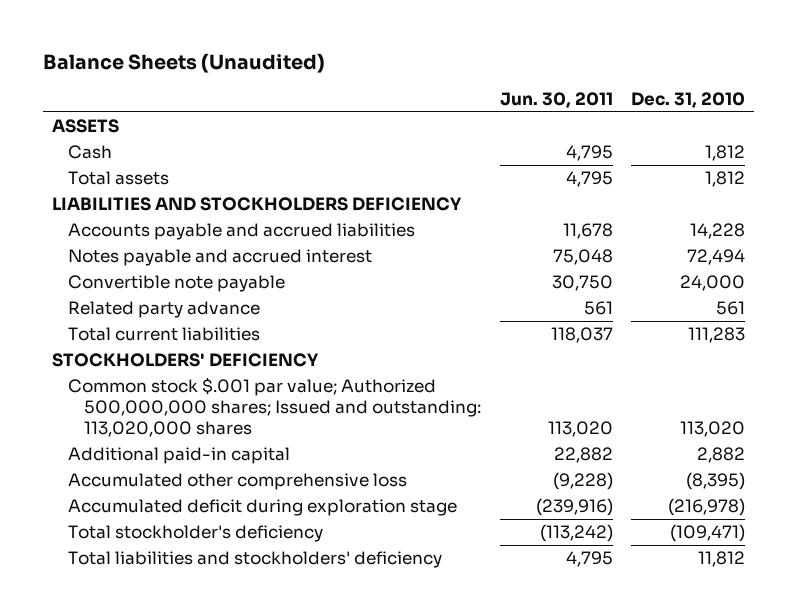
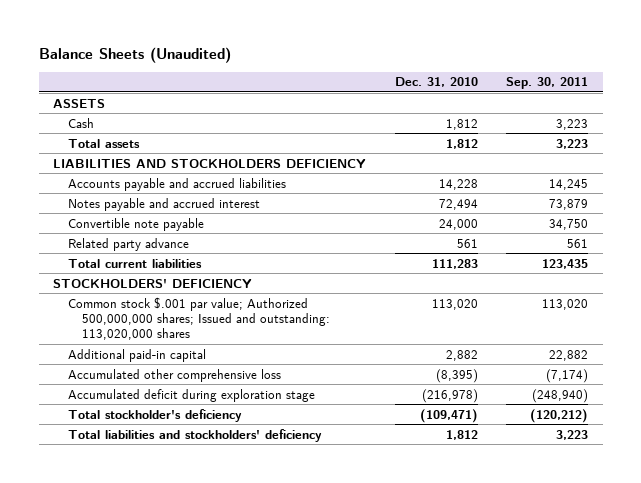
[499,92,613,109] Jun. 30, 2011 -> none
none -> [506,77,589,90] Sep. 30, 2011
[697,551,745,568] 11,812 -> [445,429,478,440] 1,812

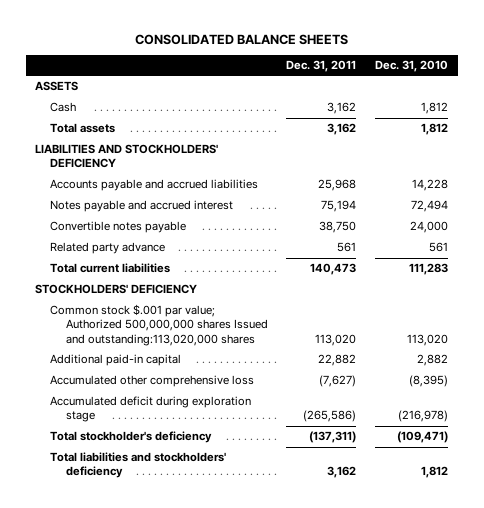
[38,46,231,63] Balance Sheets (Unaudited) -> [134,33,348,45] CONSOLIDATED BALANCE SHEETS
[506,77,589,90] Sep. 30, 2011 -> none
none -> [286,60,357,73] Dec. 31, 2011
[52,158,366,168] LIABILITIES AND STOCKHOLDERS DEFICIENCY -> [35,144,219,169] LIABILITIES AND STOCKHOLDERS' DEFICIENCY
[67,217,204,231] Convertible note payable -> [50,221,187,234] Convertible notes payable
[67,296,331,341] Common stock $.001 par value; Authorized 500,000,000 shares; Issued and outstanding: 113,020,000 shares -> [50,304,268,346] Common stock $.001 par value; Authorized 500,000,000 shares Issued and outstanding:113,020,000 shares

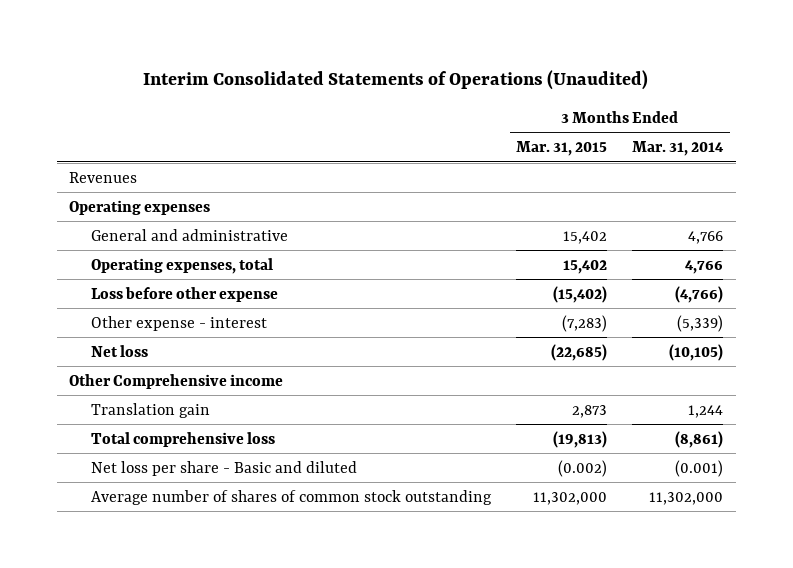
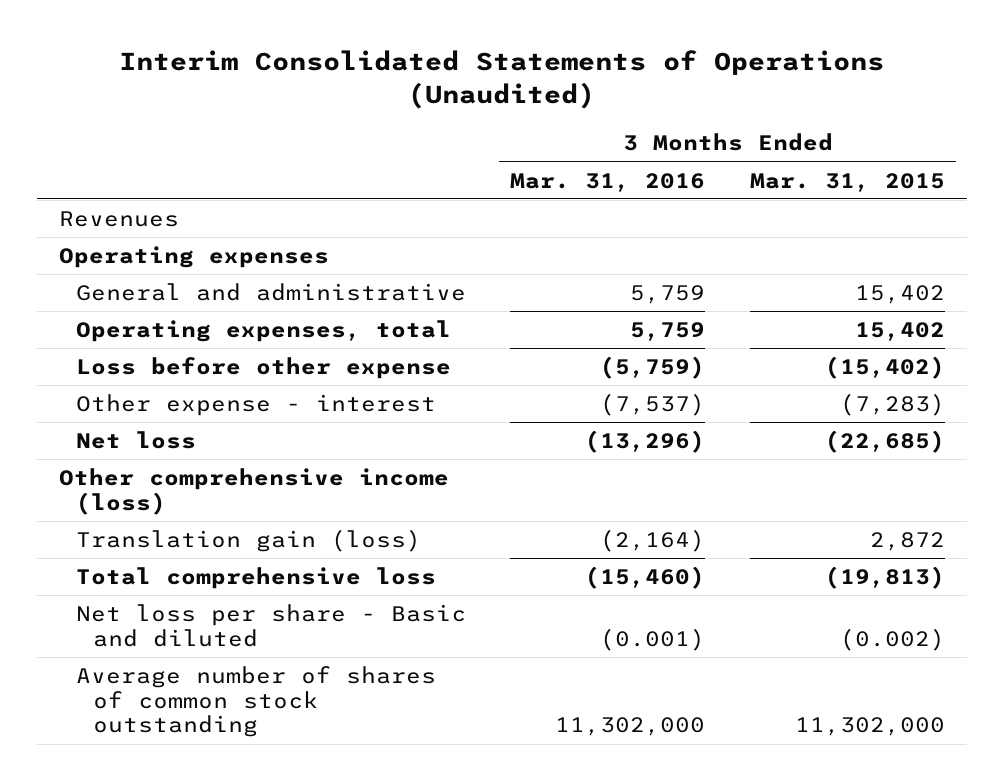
[632,141,725,157] Mar. 31, 2014 -> none
none -> [510,172,706,192] Mar. 31, 2016
[69,373,284,389] Other Comprehensive income -> [59,468,450,515] Other comprehensive income (loss)
[91,402,211,418] Translation gain -> [76,529,422,553] Translation gain (loss)
[572,404,608,418] 2,873 -> [869,532,945,552] 2,872

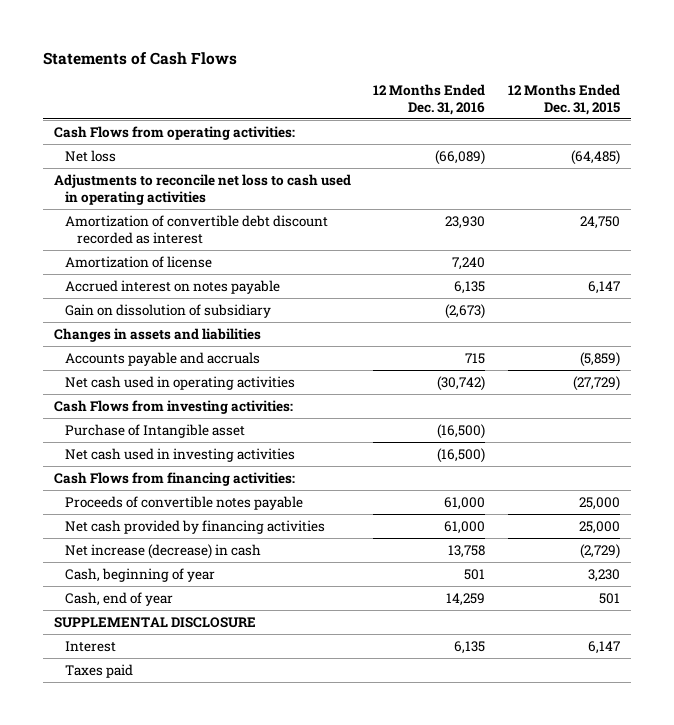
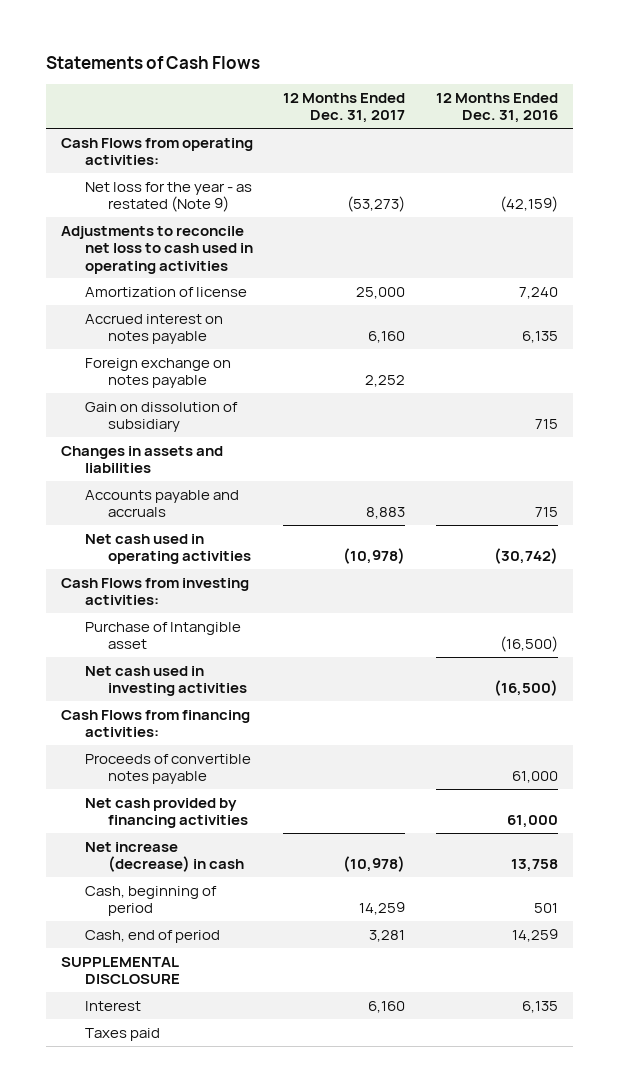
[507,83,620,115] 12 Months Ended Dec. 31, 2015 -> none
none -> [283,92,406,124] 12 Months Ended Dec. 31, 2017
[65,150,117,163] Net loss -> [84,181,252,213] Net loss for the year - as restated (Note 9)
[435,150,486,166] (66,089) -> [499,196,558,213] (42,159)
[65,215,329,244] Amortization of convertible debt discount recorded as interest -> none
none -> [84,357,231,389] Foreign exchange on notes payable
[445,304,486,320] (2,673) -> [534,419,558,430] 715
[65,568,216,583] Cash, beginning of year -> [84,885,217,917] Cash, beginning of period
[65,592,174,607] Cash, end of year -> [84,929,220,943] Cash, end of period

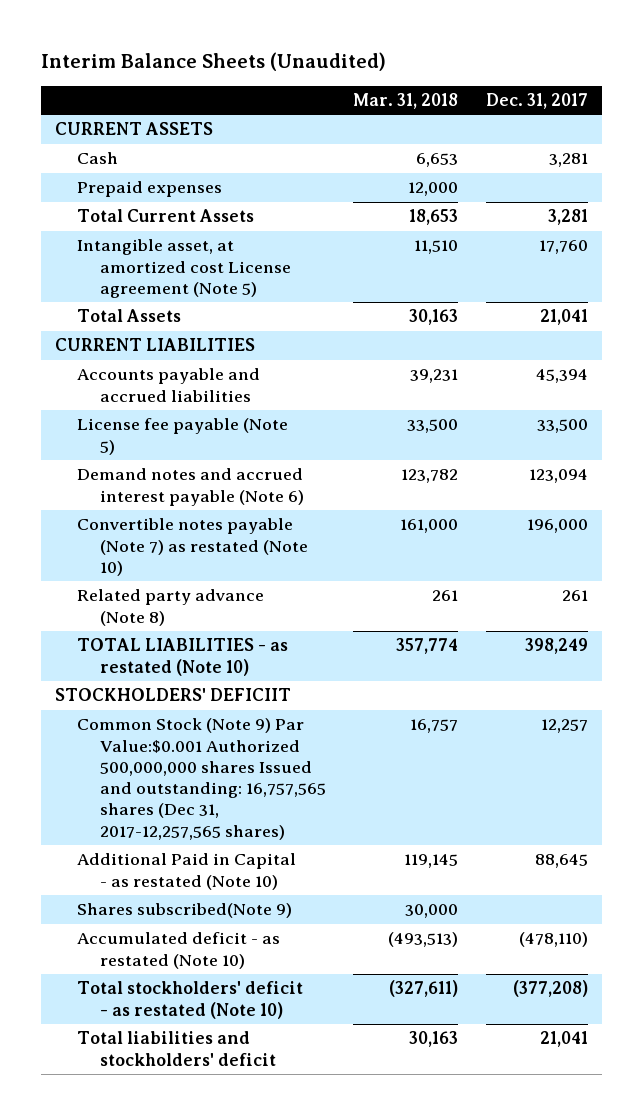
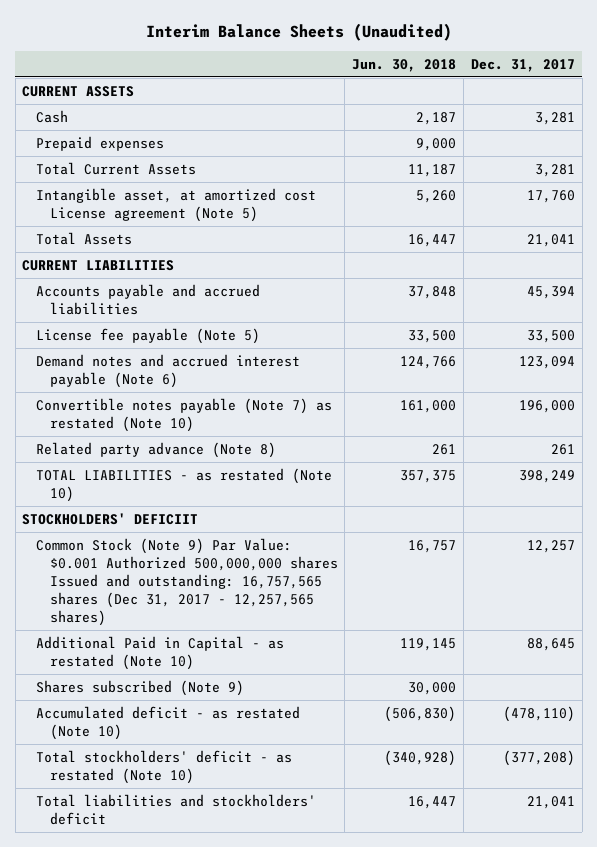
[353,93,459,110] Mar. 31, 2018 -> none
none -> [352,58,457,72] Jun. 30, 2018
[77,718,326,840] Common Stock (Note 9) Par Value:$0.001 Authorized 500,000,000 shares Issued and outstanding: 16,757,565 shares (Dec 31, 2017-12,257,565 shares) -> [36,537,338,627] Common Stock (Note 9) Par Value: $0.001 Authorized 500,000,000 shares Issued and outstanding: 16,757,565 shares (Dec 31, 2017 - 12,257,565 shares)
[77,903,293,919] Shares subscribed(Note 9) -> [36,679,245,696] Shares subscribed (Note 9)

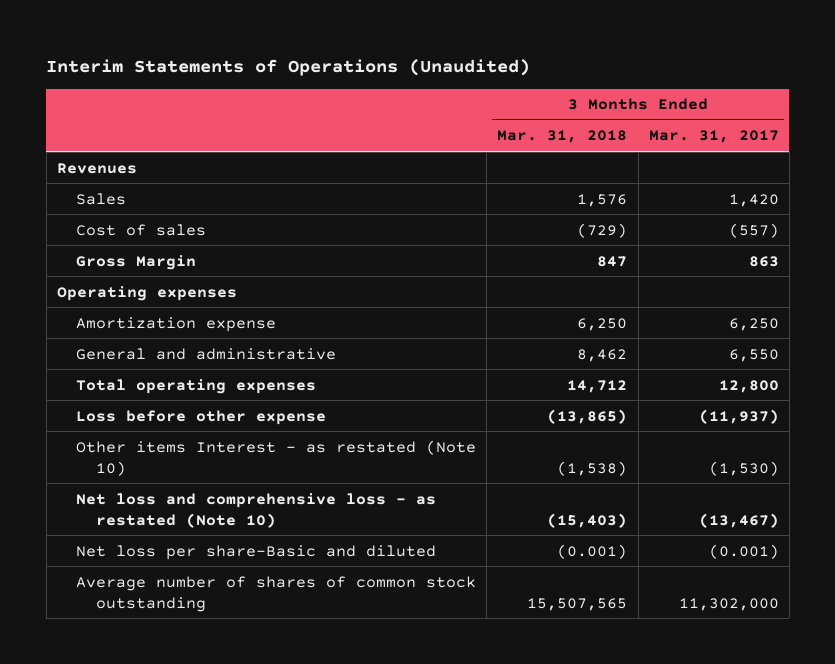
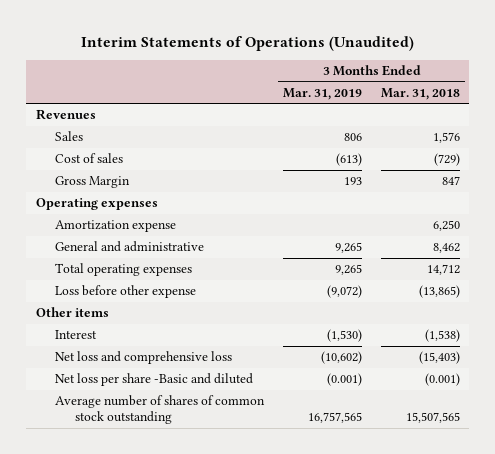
[648,130,779,144] Mar. 31, 2017 -> none
none -> [283,87,363,100] Mar. 31, 2019
none -> [35,307,109,318] Other items
[76,439,477,476] Other items Interest - as restated (Note 10) -> [55,330,98,340] Interest
[76,492,437,528] Net loss and comprehensive loss - as restated (Note 10) -> [55,351,233,365] Net loss and comprehensive loss
[76,544,437,560] Net loss per share-Basic and diluted -> [55,373,254,387] Net loss per share -Basic and diluted

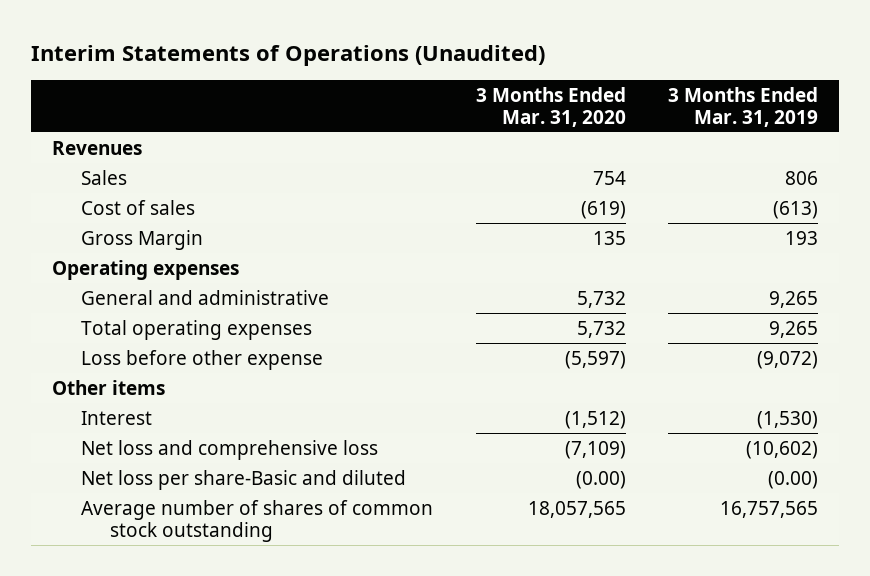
[380,87,460,100] Mar. 31, 2018 -> none
none -> [475,86,626,127] 3 Months Ended Mar. 31, 2020
[55,220,177,233] Amortization expense -> none
[55,373,254,387] Net loss per share -Basic and diluted -> [81,469,407,490] Net loss per share-Basic and diluted
[327,373,363,387] (0.001) -> [768,470,819,489] (0.00)

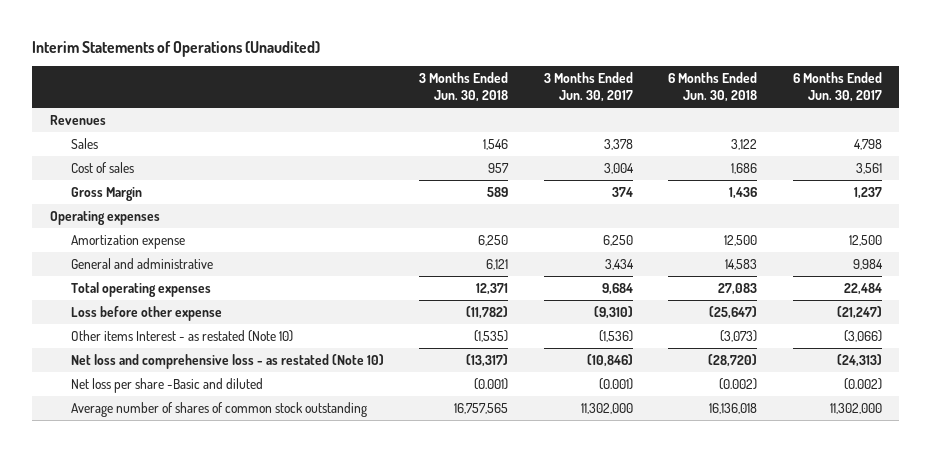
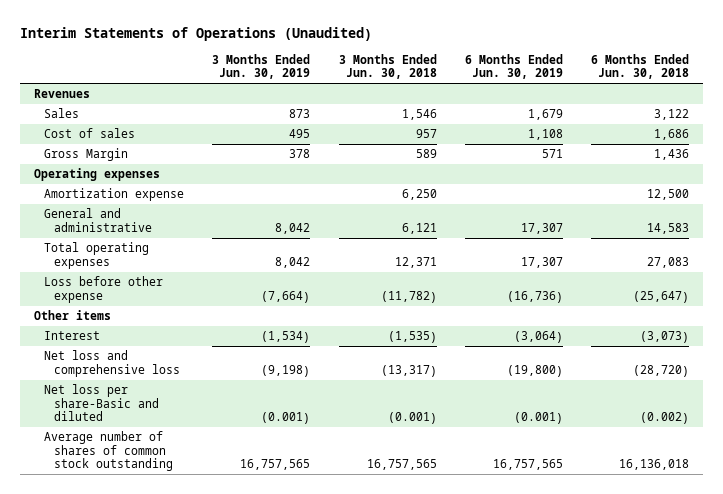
[543,72,633,103] 3 Months Ended Jun. 30, 2017 -> none
[792,72,882,103] 6 Months Ended Jun. 30, 2017 -> none
none -> [212,54,311,80] 3 Months Ended Jun. 30, 2019
none -> [464,54,563,80] 6 Months Ended Jun. 30, 2019
none -> [34,310,112,321] Other items
[70,329,293,342] Other items Interest - as restated (Note 10) -> [44,331,101,341] Interest
[70,353,384,369] Net loss and comprehensive loss - as restated (Note 10) -> [44,350,181,377] Net loss and comprehensive loss
[70,377,263,393] Net loss per share -Basic and diluted -> [44,384,160,422] Net loss per share-Basic and diluted

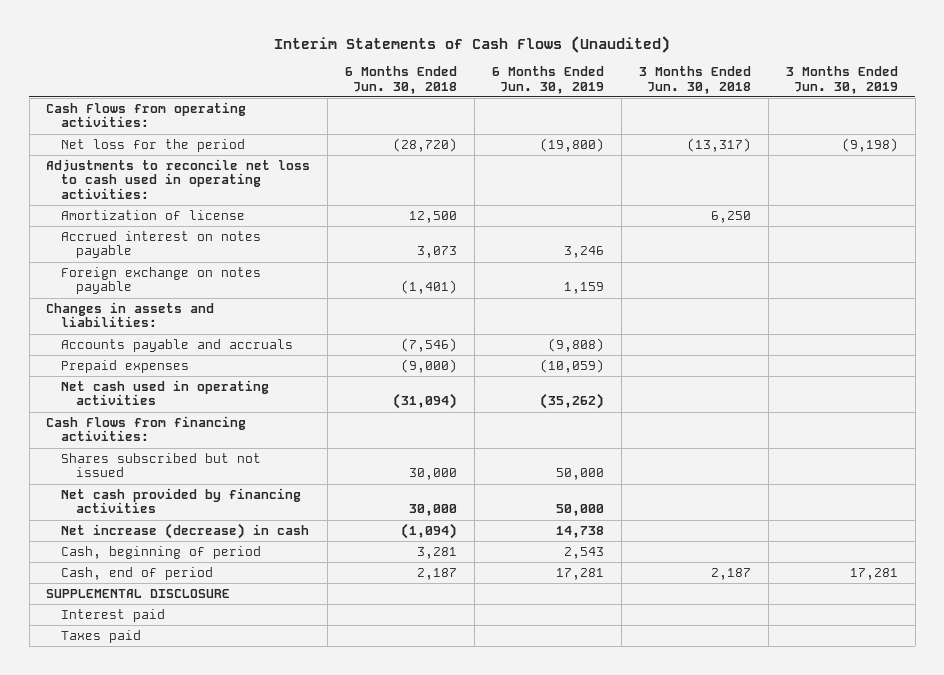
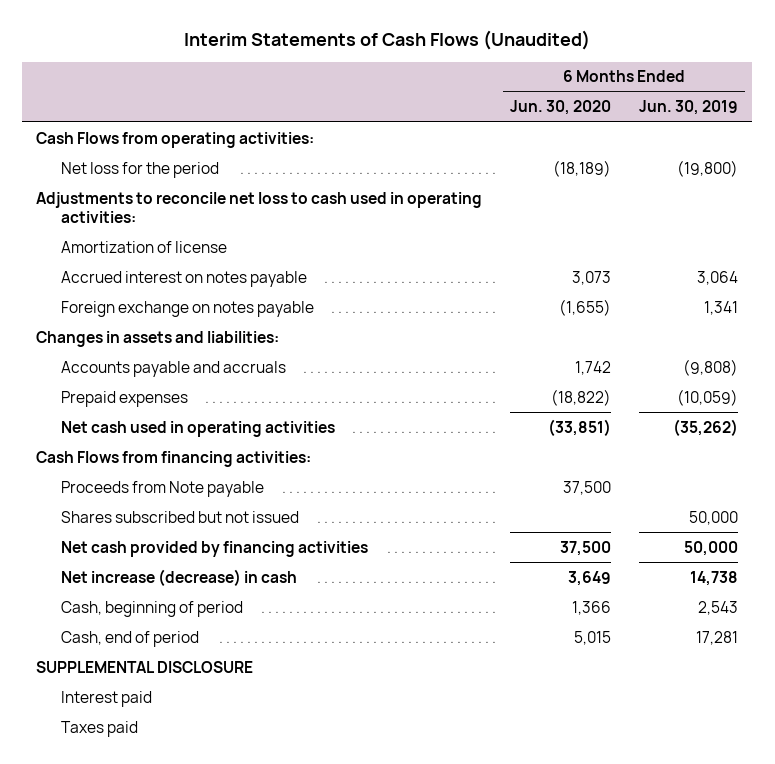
[345,66,458,94] 6 Months Ended Jun. 30, 2018 -> none
[638,66,751,94] 3 Months Ended Jun. 30, 2018 -> none
[785,66,898,94] 3 Months Ended Jun. 30, 2019 -> none
none -> [510,100,612,116] Jun. 30, 2020
[564,246,605,259] 3,246 -> [697,270,739,285] 3,064
[564,282,605,295] 1,159 -> [704,300,739,315] 1,341
none -> [60,480,264,497] Proceeds from Note payable

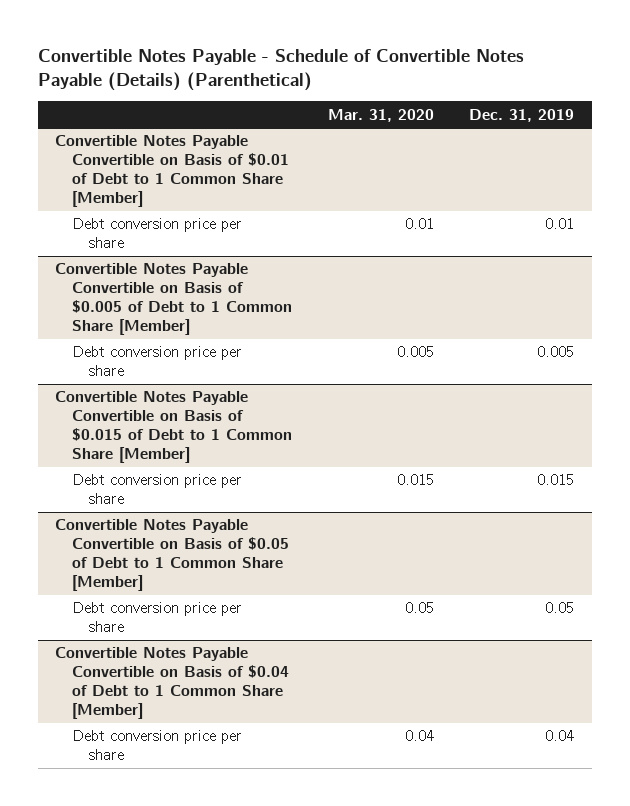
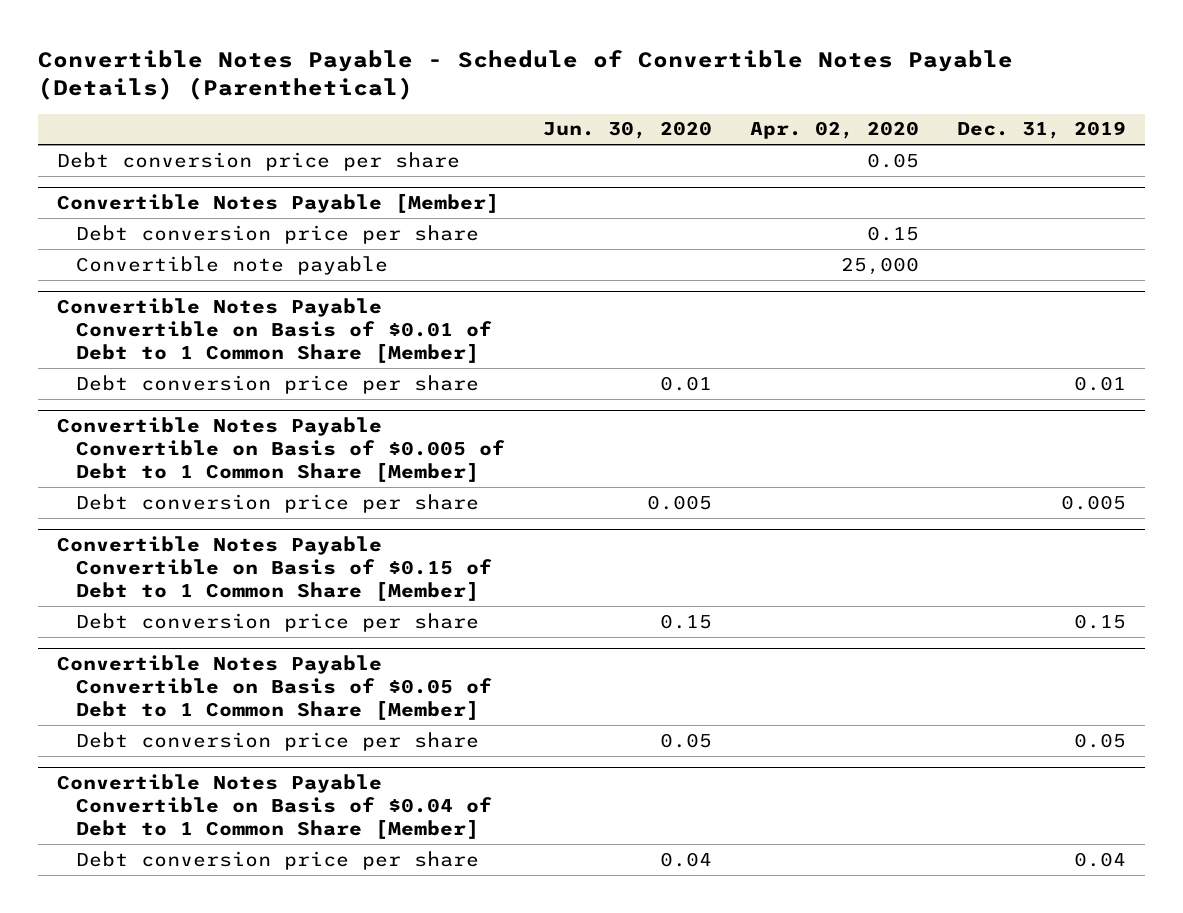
[327,108,434,122] Mar. 31, 2020 -> none
none -> [542,121,712,140] Jun. 30, 2020
none -> [749,121,919,140] Apr. 02, 2020
none -> [57,151,461,171] Debt conversion price per share
none -> [57,194,500,214] Convertible Notes Payable [Member]
none -> [75,224,479,244] Debt conversion price per share
none -> [75,255,388,275] Convertible note payable
[55,391,293,464] Convertible Notes Payable Convertible on Basis of $0.015 of Debt to 1 Common Share [Member] -> [57,536,492,601] Convertible Notes Payable Convertible on Basis of $0.15 of Debt to 1 Common Share [Member]
[537,474,575,486] 0.015 -> [1073,613,1126,629] 0.15

